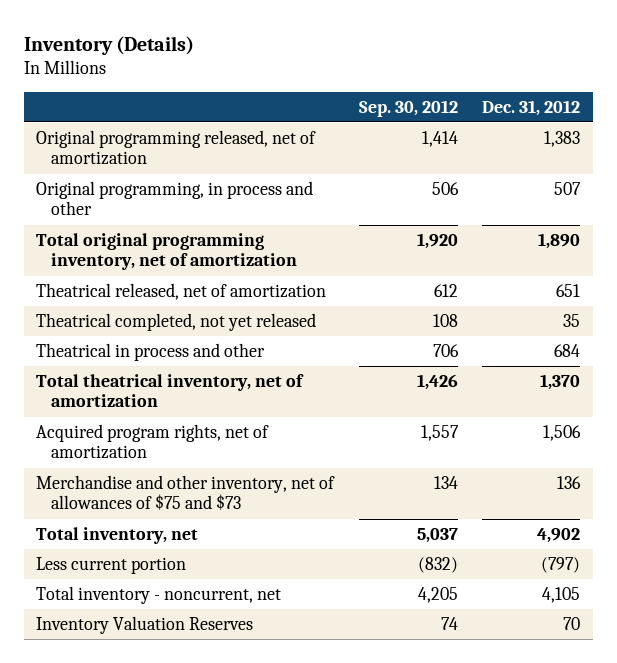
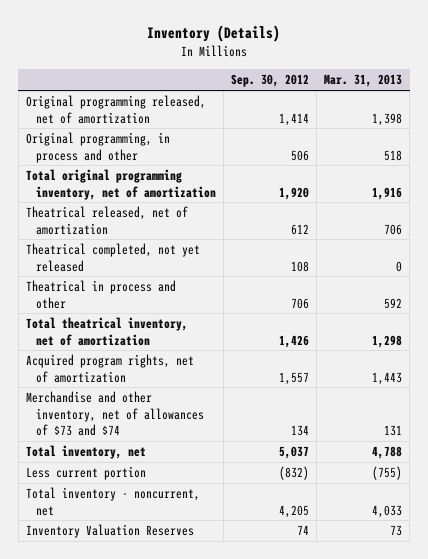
[482,99,581,116] Dec. 31, 2012 -> none
none -> [324,74,403,88] Mar. 31, 2013
[36,475,336,511] Merchandise and other inventory, net of allowances of $75 and $73 -> [25,390,205,437] Merchandise and other inventory, net of allowances of $73 and $74

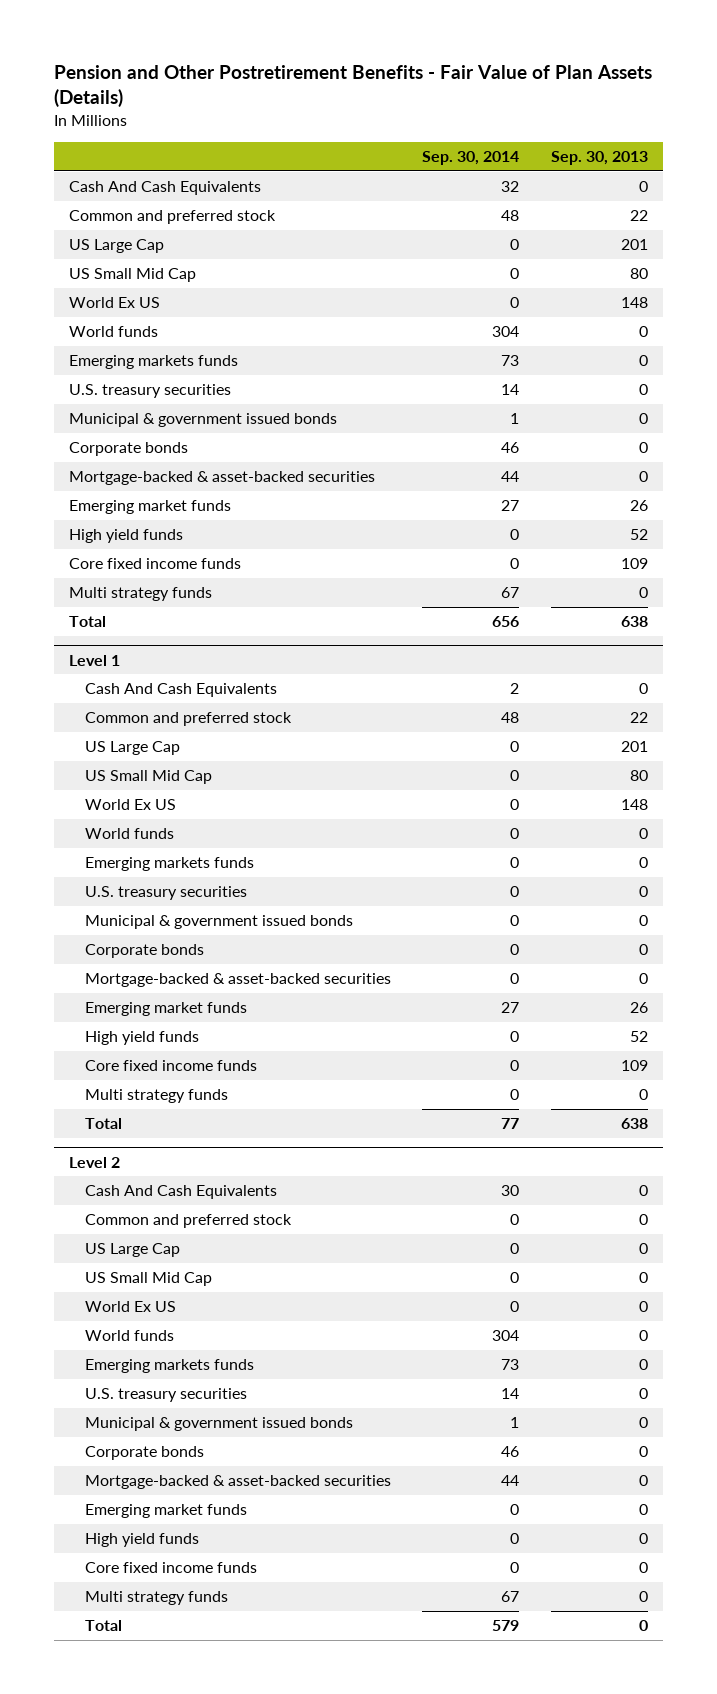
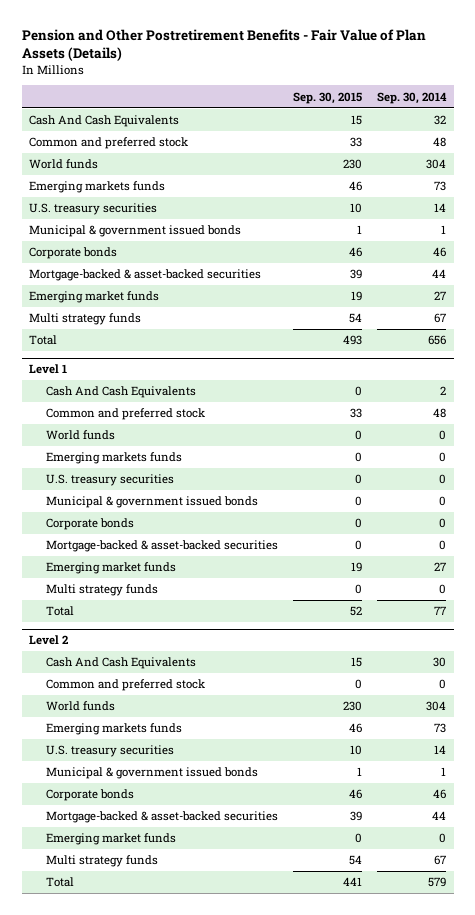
[550,151,648,166] Sep. 30, 2013 -> none
none -> [292,91,362,104] Sep. 30, 2015
[69,239,165,254] US Large Cap -> none
[69,268,197,283] US Small Mid Cap -> none
[69,297,161,309] World Ex US -> none
[69,529,184,544] High yield funds -> none
[69,558,242,570] Core fixed income funds -> none
[85,741,181,756] US Large Cap -> none
[85,770,213,785] US Small Mid Cap -> none
[85,799,177,811] World Ex US -> none
[85,1031,200,1046] High yield funds -> none
[85,1060,258,1072] Core fixed income funds -> none
[85,1243,181,1258] US Large Cap -> none
[85,1272,213,1287] US Small Mid Cap -> none
[85,1301,177,1313] World Ex US -> none
[85,1533,200,1548] High yield funds -> none
[85,1562,258,1574] Core fixed income funds -> none

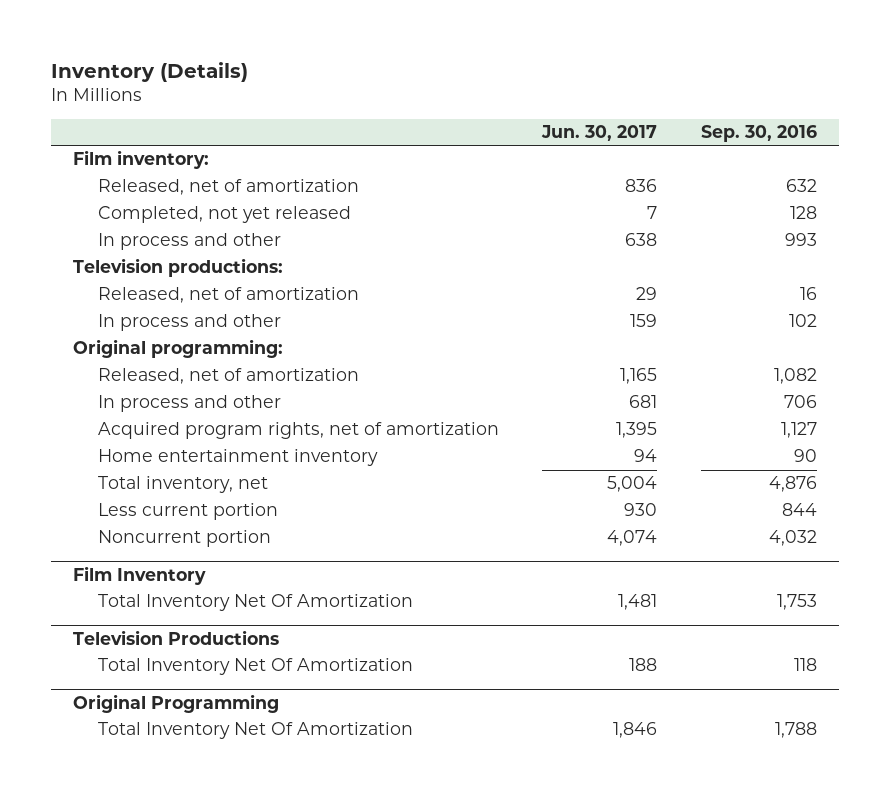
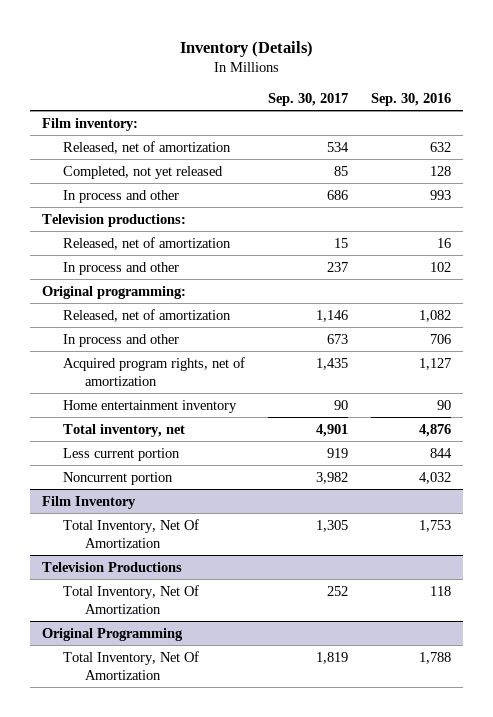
[541,124,658,141] Jun. 30, 2017 -> none
none -> [268,92,349,106] Sep. 30, 2017
[97,594,413,612] Total Inventory Net Of Amortization -> [63,518,200,548] Total Inventory, Net Of Amortization
[97,658,413,676] Total Inventory Net Of Amortization -> [63,584,200,614] Total Inventory, Net Of Amortization
[97,722,413,740] Total Inventory Net Of Amortization -> [63,650,200,680] Total Inventory, Net Of Amortization

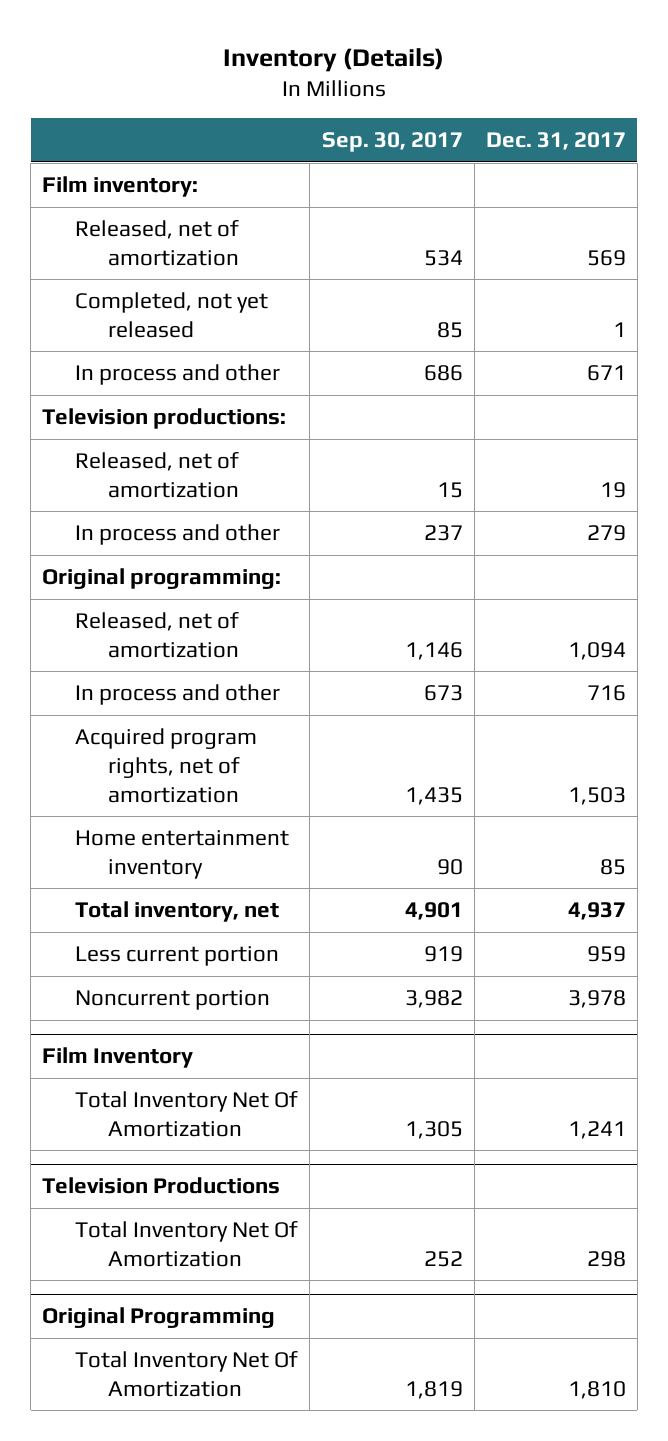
[371,92,452,106] Sep. 30, 2016 -> none
none -> [485,132,626,151] Dec. 31, 2017
[63,518,200,548] Total Inventory, Net Of Amortization -> [75,1091,299,1137] Total Inventory Net Of Amortization
[63,584,200,614] Total Inventory, Net Of Amortization -> [75,1221,299,1267] Total Inventory Net Of Amortization
[63,650,200,680] Total Inventory, Net Of Amortization -> [75,1351,299,1397] Total Inventory Net Of Amortization

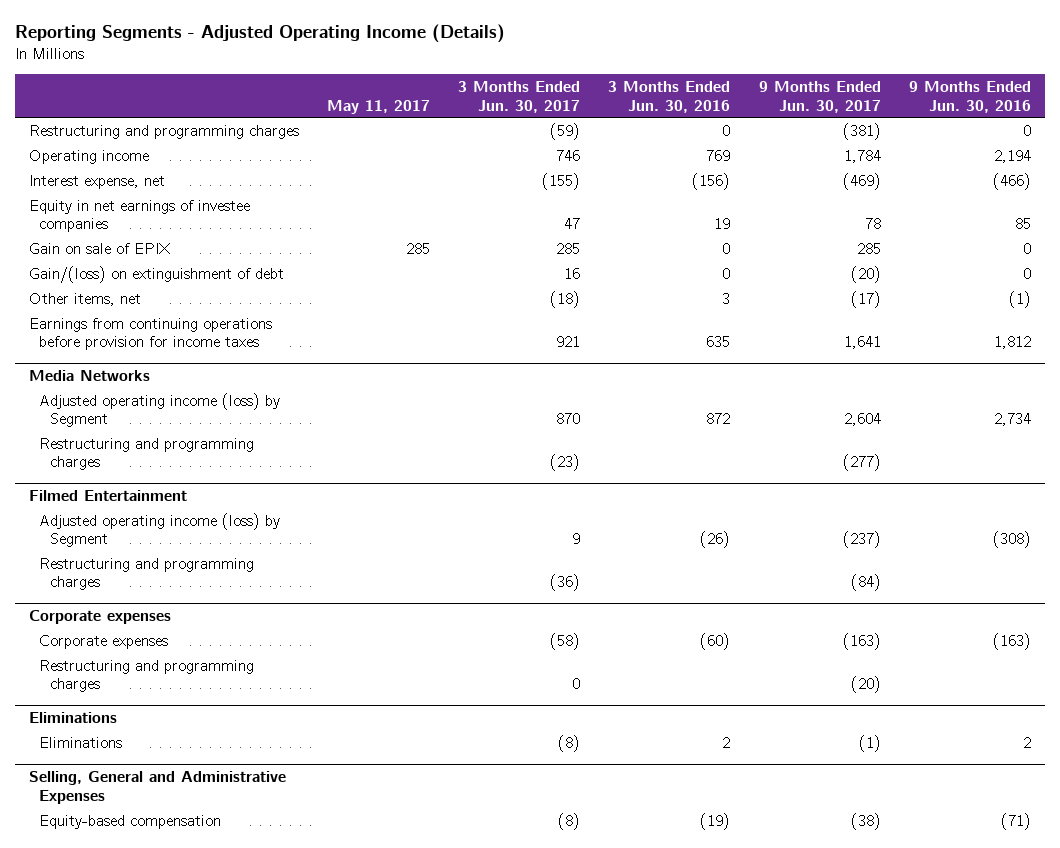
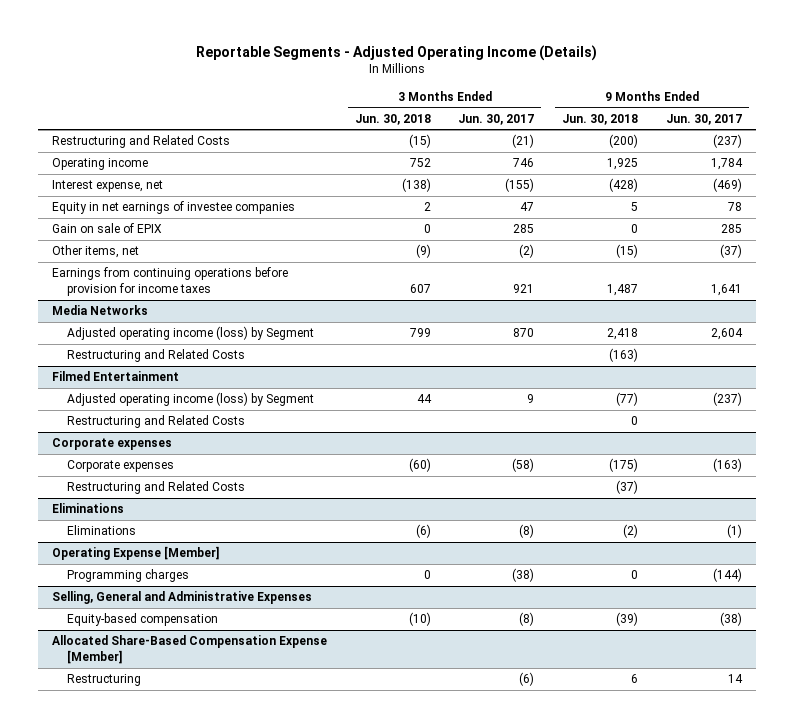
[14,24,505,44] Reporting Segments - Adjusted Operating Income (Details) -> [195,44,597,61] Reportable Segments - Adjusted Operating Income (Details)
[326,99,430,114] May 11, 2017 -> none
[608,80,731,113] 3 Months Ended Jun. 30, 2016 -> none
[909,80,1032,113] 9 Months Ended Jun. 30, 2016 -> none
none -> [354,113,431,125] Jun. 30, 2018
none -> [562,113,639,125] Jun. 30, 2018
[28,124,299,139] Restructuring and programming charges -> none
none -> [51,135,230,149] Restructuring and Related Costs
[28,265,284,283] Gain/(loss) on extinguishment of debt -> none
[550,290,581,308] (18) -> [519,244,535,259] (2)
[850,290,881,308] (17) -> [719,244,742,259] (37)
[39,437,255,471] Restructuring and programming charges -> none
none -> [67,349,246,363] Restructuring and Related Costs
[39,557,255,591] Restructuring and programming charges -> none
none -> [67,415,246,429] Restructuring and Related Costs
[39,659,255,693] Restructuring and programming charges -> none
none -> [67,481,246,495] Restructuring and Related Costs
none -> [51,546,219,561] Operating Expense [Member]
none -> [67,569,190,583] Programming charges
none -> [51,635,327,664] Allocated Share-Based Compensation Expense [Member]
none -> [67,674,142,687] Restructuring

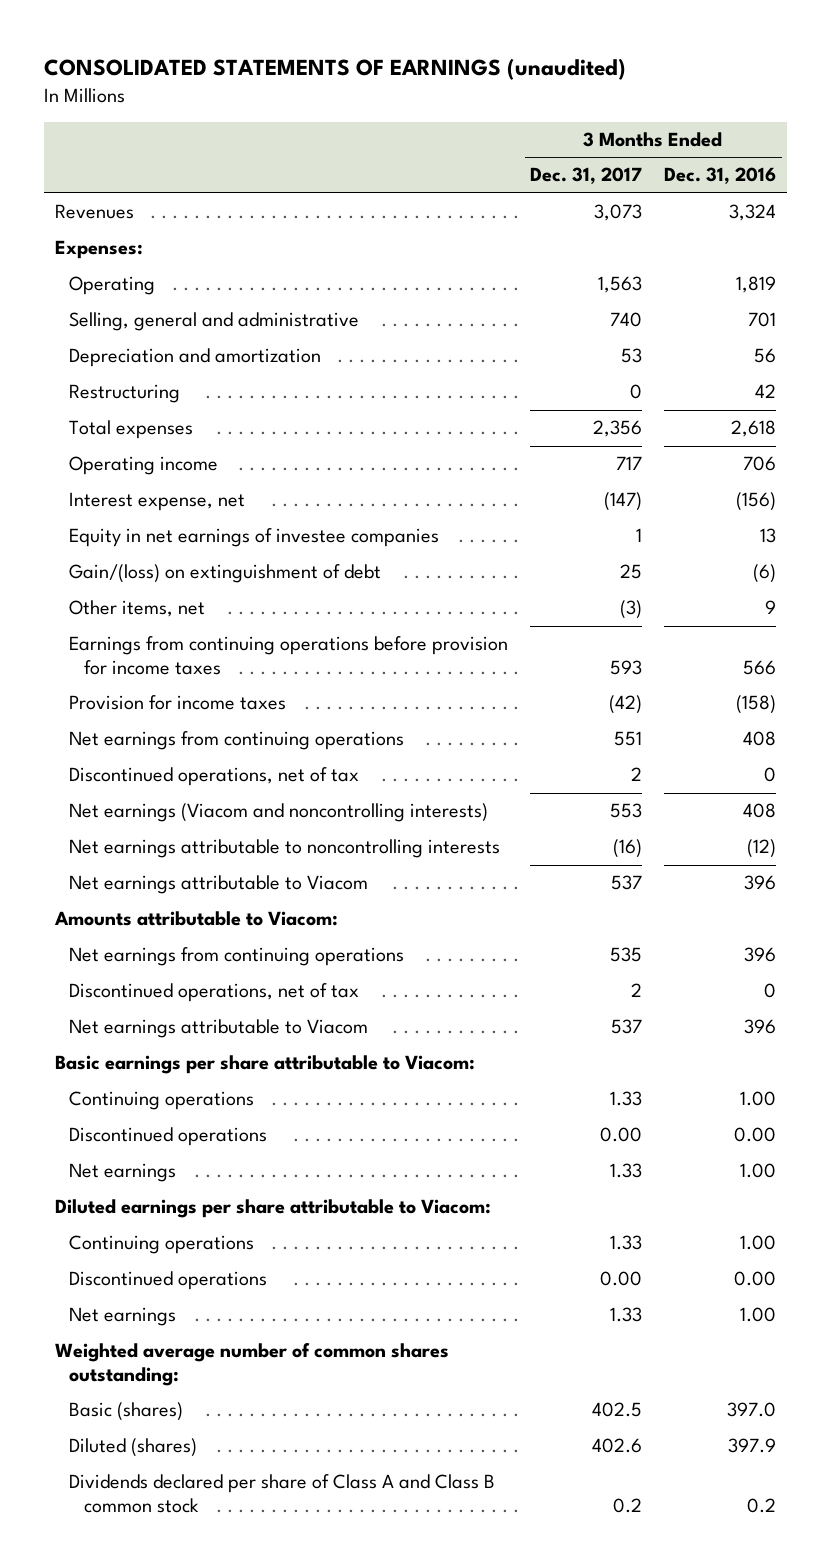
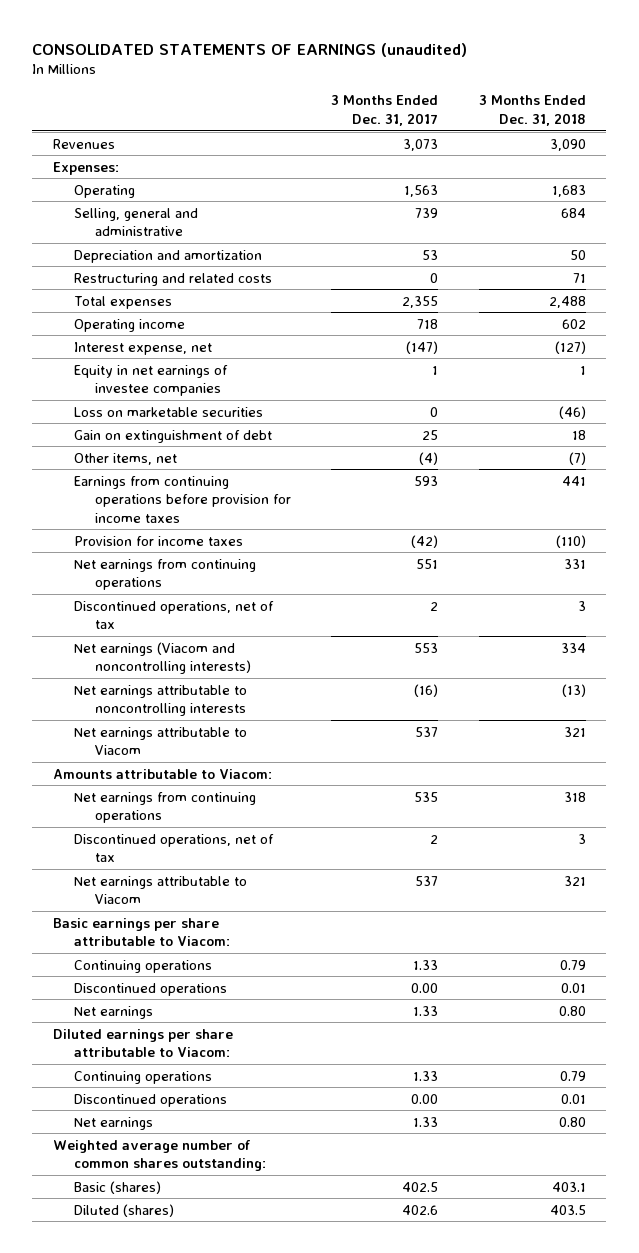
[664,167,777,185] Dec. 31, 2016 -> none
none -> [479,95,587,126] 3 Months Ended Dec. 31, 2018
[610,312,643,328] 740 -> [415,207,439,218] 739
[69,384,181,404] Restructuring -> [73,272,272,286] Restructuring and related costs
[593,420,643,438] 2,356 -> [402,295,439,308] 2,355
[616,456,643,471] 717 -> [417,318,439,329] 718
none -> [73,406,263,417] Loss on marketable securities
[69,564,382,584] Gain/(loss) on extinguishment of debt -> [73,429,272,443] Gain on extinguishment of debt
[620,600,643,620] (3) -> [419,451,439,465] (4)
[69,1474,496,1513] Dividends declared per share of Class A and Class B common stock -> none

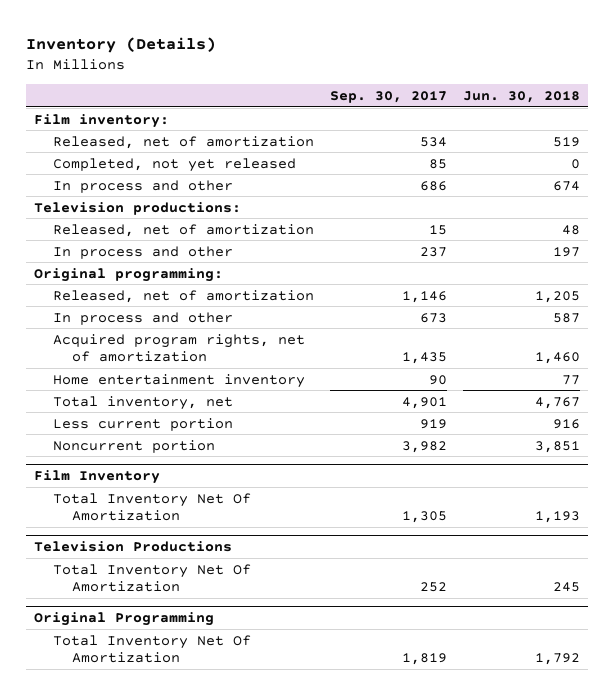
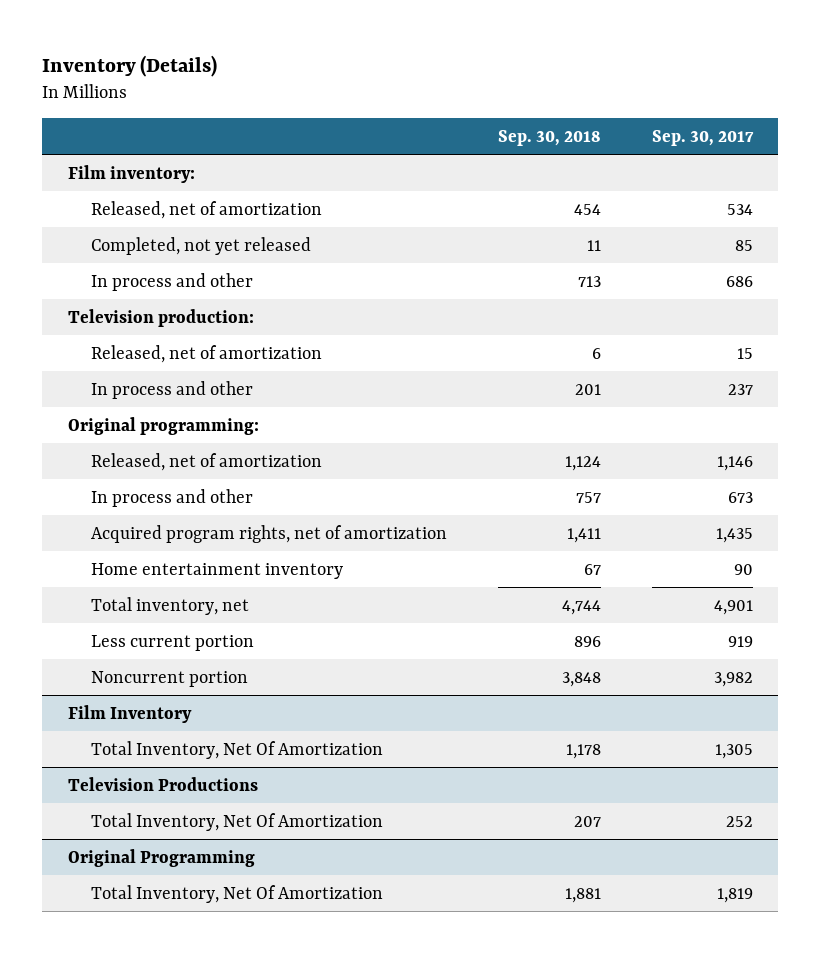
[462,90,580,103] Jun. 30, 2018 -> none
none -> [498,129,602,146] Sep. 30, 2018
[33,201,241,215] Television productions: -> [67,308,254,327] Television production:
[52,492,251,522] Total Inventory Net Of Amortization -> [91,740,384,759] Total Inventory, Net Of Amortization
[52,563,251,593] Total Inventory Net Of Amortization -> [91,812,384,831] Total Inventory, Net Of Amortization
[52,634,251,664] Total Inventory Net Of Amortization -> [91,884,384,903] Total Inventory, Net Of Amortization

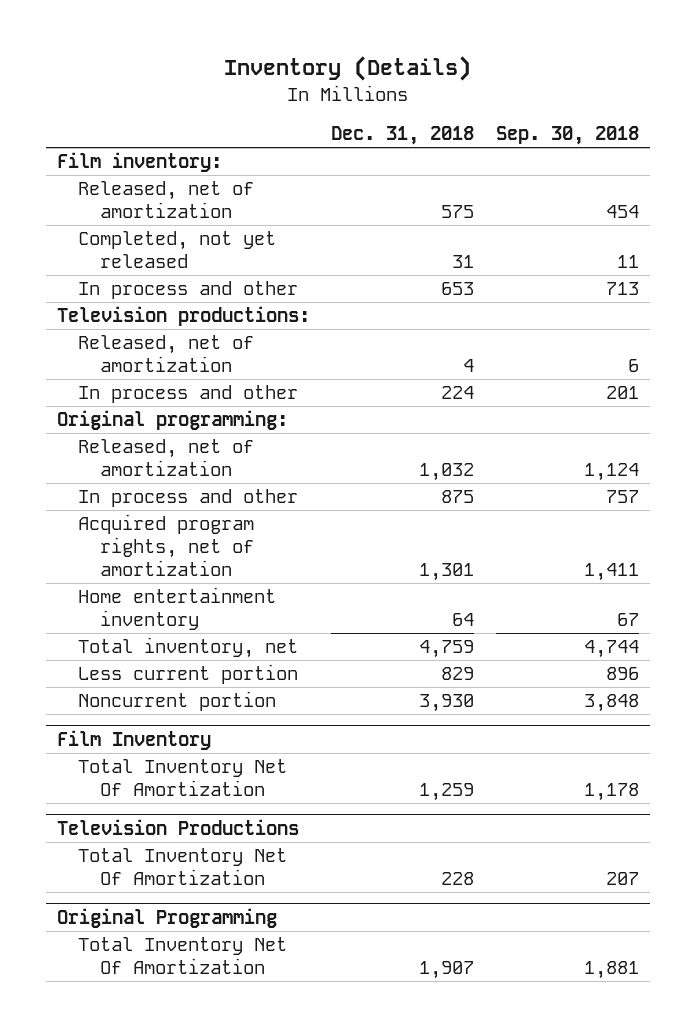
[651,129,754,146] Sep. 30, 2017 -> none
none -> [331,126,475,146] Dec. 31, 2018
[67,308,254,327] Television production: -> [56,306,310,327] Television productions:
[91,740,384,759] Total Inventory, Net Of Amortization -> [78,759,288,797] Total Inventory Net Of Amortization
[91,812,384,831] Total Inventory, Net Of Amortization -> [78,848,288,886] Total Inventory Net Of Amortization
[91,884,384,903] Total Inventory, Net Of Amortization -> [78,937,288,975] Total Inventory Net Of Amortization

